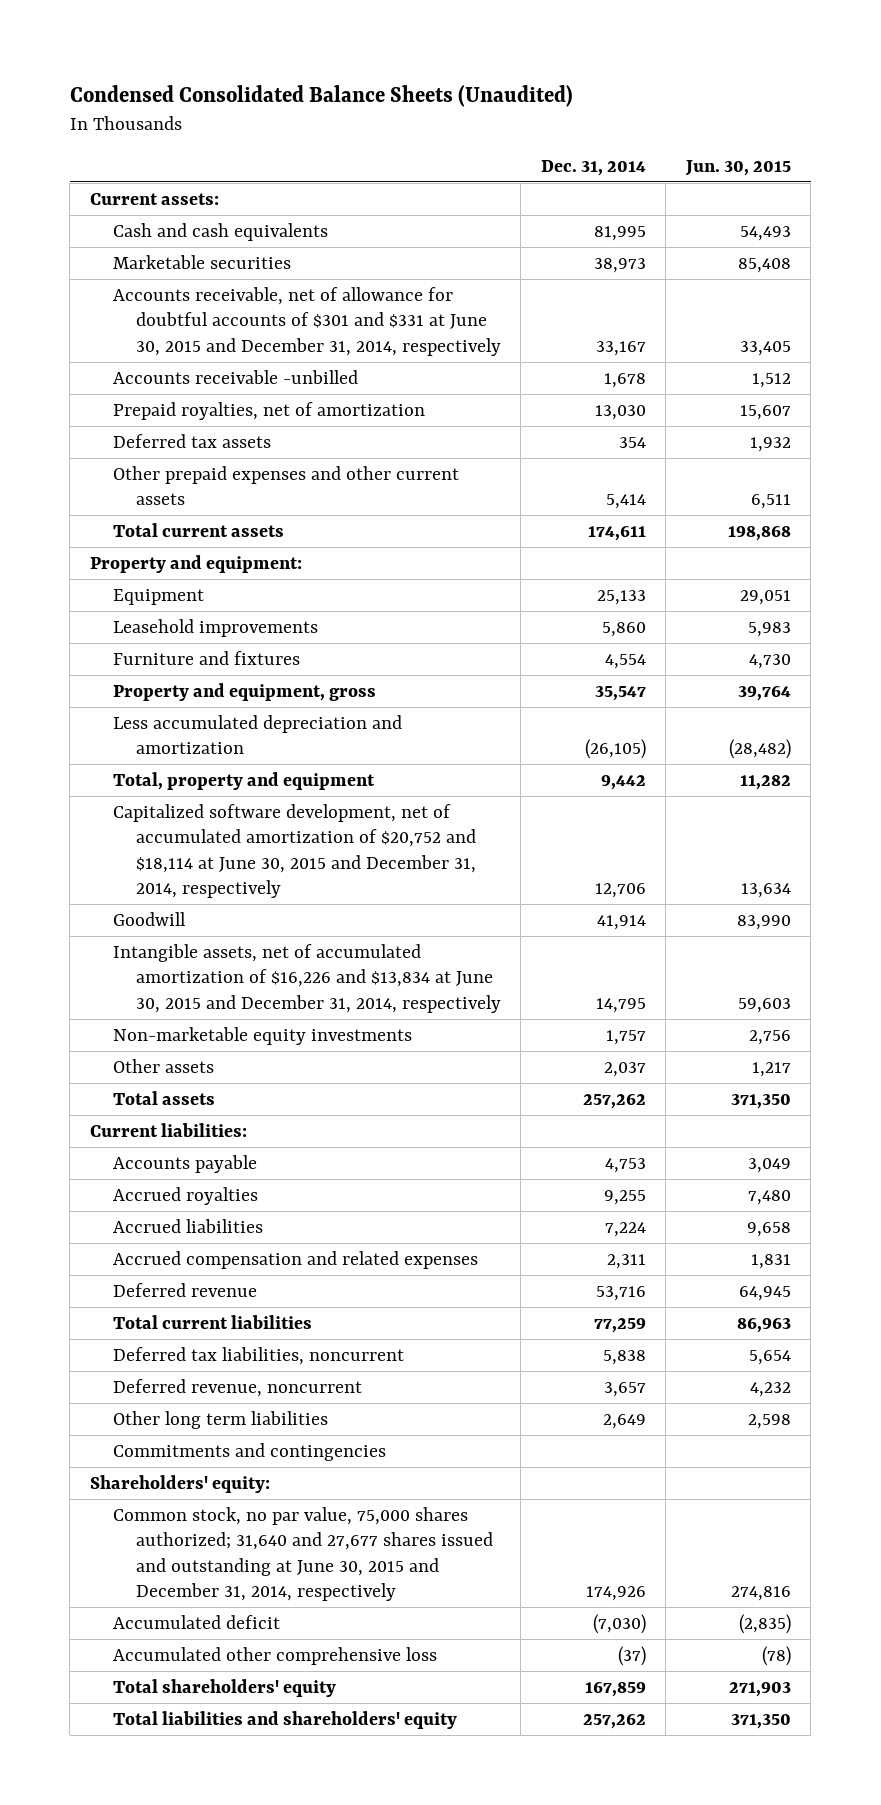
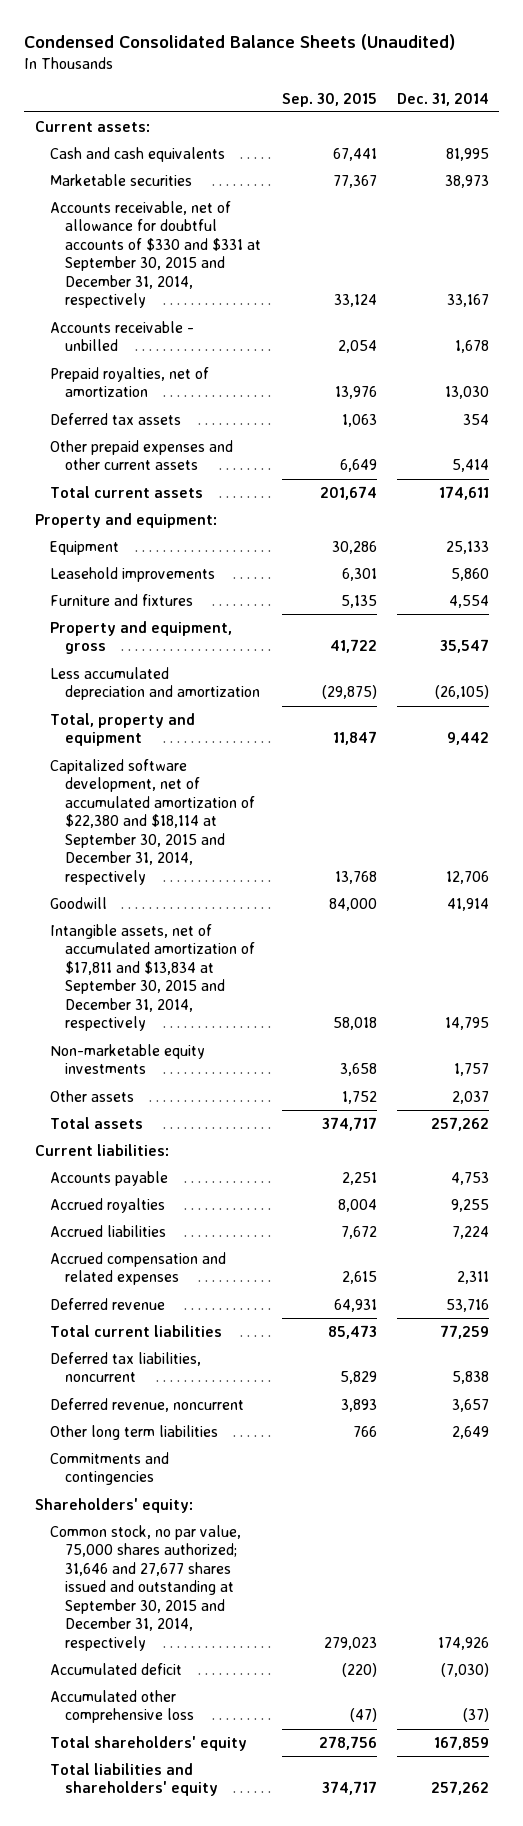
[684,159,791,176] Jun. 30, 2015 -> none
none -> [281,92,377,107] Sep. 30, 2015
[112,286,501,356] Accounts receivable, net of allowance for doubtful accounts of $301 and $331 at June 30, 2015 and December 31, 2014, respectively -> [49,200,262,309] Accounts receivable, net of allowance for doubtful accounts of $330 and $331 at September 30, 2015 and December 31, 2014, respectively
[112,369,358,384] Accounts receivable -unbilled -> [49,320,194,352] Accounts receivable - unbilled
[112,803,476,899] Capitalized software development, net of accumulated amortization of $20,752 and $18,114 at June 30, 2015 and December 31, 2014, respectively -> [49,758,256,885] Capitalized software development, net of accumulated amortization of $22,380 and $18,114 at September 30, 2015 and December 31, 2014, respectively
[112,943,501,1013] Intangible assets, net of accumulated amortization of $16,226 and $13,834 at June 30, 2015 and December 31, 2014, respectively -> [49,923,256,1032] Intangible assets, net of accumulated amortization of $17,811 and $13,834 at September 30, 2015 and December 31, 2014, respectively
[112,1506,493,1602] Common stock, no par value, 75,000 shares authorized; 31,640 and 27,677 shares issued and outstanding at June 30, 2015 and December 31, 2014, respectively -> [49,1524,241,1651] Common stock, no par value, 75,000 shares authorized; 31,646 and 27,677 shares issued and outstanding at September 30, 2015 and December 31, 2014, respectively

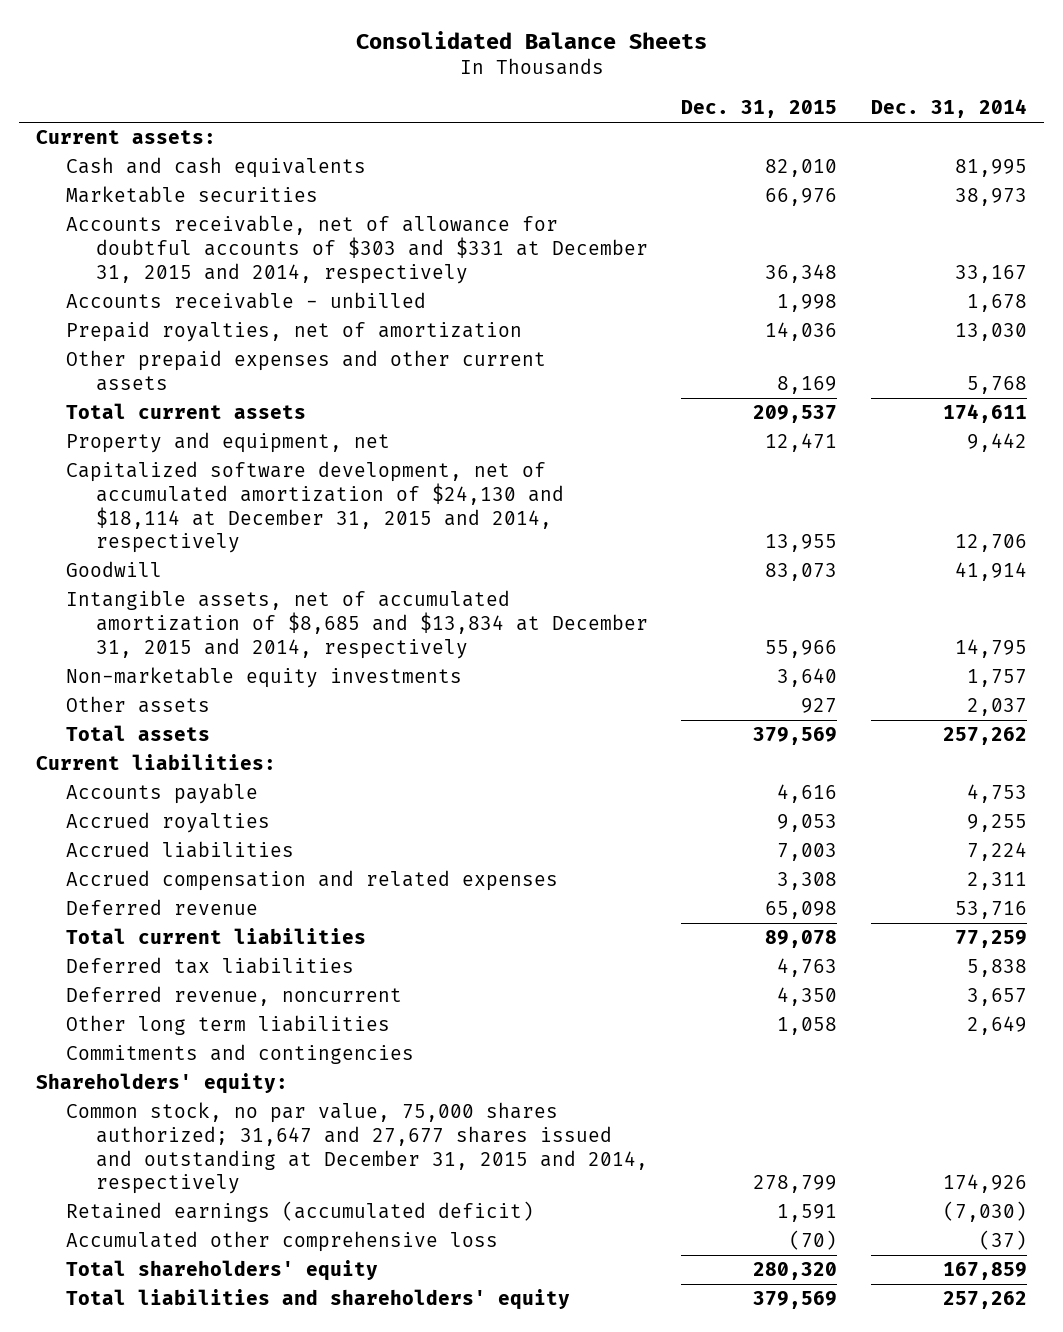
[24,34,456,51] Condensed Consolidated Balance Sheets (Unaudited) -> [355,30,707,49] Consolidated Balance Sheets
[281,92,377,107] Sep. 30, 2015 -> none
none -> [681,100,838,119] Dec. 31, 2015
[49,200,262,309] Accounts receivable, net of allowance for doubtful accounts of $330 and $331 at September 30, 2015 and December 31, 2014, respectively -> [65,215,648,284] Accounts receivable, net of allowance for doubtful accounts of $303 and $331 at December 31, 2015 and 2014, respectively
[49,412,181,425] Deferred tax assets -> none
[451,459,489,473] 5,414 -> [967,375,1028,394] 5,768
[34,512,217,528] Property and equipment: -> none
[49,540,119,555] Equipment -> none
[49,566,215,582] Leasehold improvements -> none
[49,593,193,606] Furniture and fixtures -> none
[49,620,232,655] Property and equipment, gross -> none
[49,666,261,701] Less accumulated depreciation and amortization -> none
[49,712,195,747] Total, property and equipment -> [65,432,390,454] Property and equipment, net
[49,758,256,885] Capitalized software development, net of accumulated amortization of $22,380 and $18,114 at September 30, 2015 and December 31, 2014, respectively -> [65,461,564,554] Capitalized software development, net of accumulated amortization of $24,130 and $18,114 at December 31, 2015 and 2014, respectively
[49,923,256,1032] Intangible assets, net of accumulated amortization of $17,811 and $13,834 at September 30, 2015 and December 31, 2014, respectively -> [65,590,648,659] Intangible assets, net of accumulated amortization of $8,685 and $13,834 at December 31, 2015 and 2014, respectively
[49,1351,201,1383] Deferred tax liabilities, noncurrent -> [65,957,354,975] Deferred tax liabilities
[49,1524,241,1651] Common stock, no par value, 75,000 shares authorized; 31,646 and 27,677 shares issued and outstanding at September 30, 2015 and December 31, 2014, respectively -> [65,1102,648,1195] Common stock, no par value, 75,000 shares authorized; 31,647 and 27,677 shares issued and outstanding at December 31, 2015 and 2014, respectively
[49,1662,182,1675] Accumulated deficit -> [65,1201,534,1223] Retained earnings (accumulated deficit)

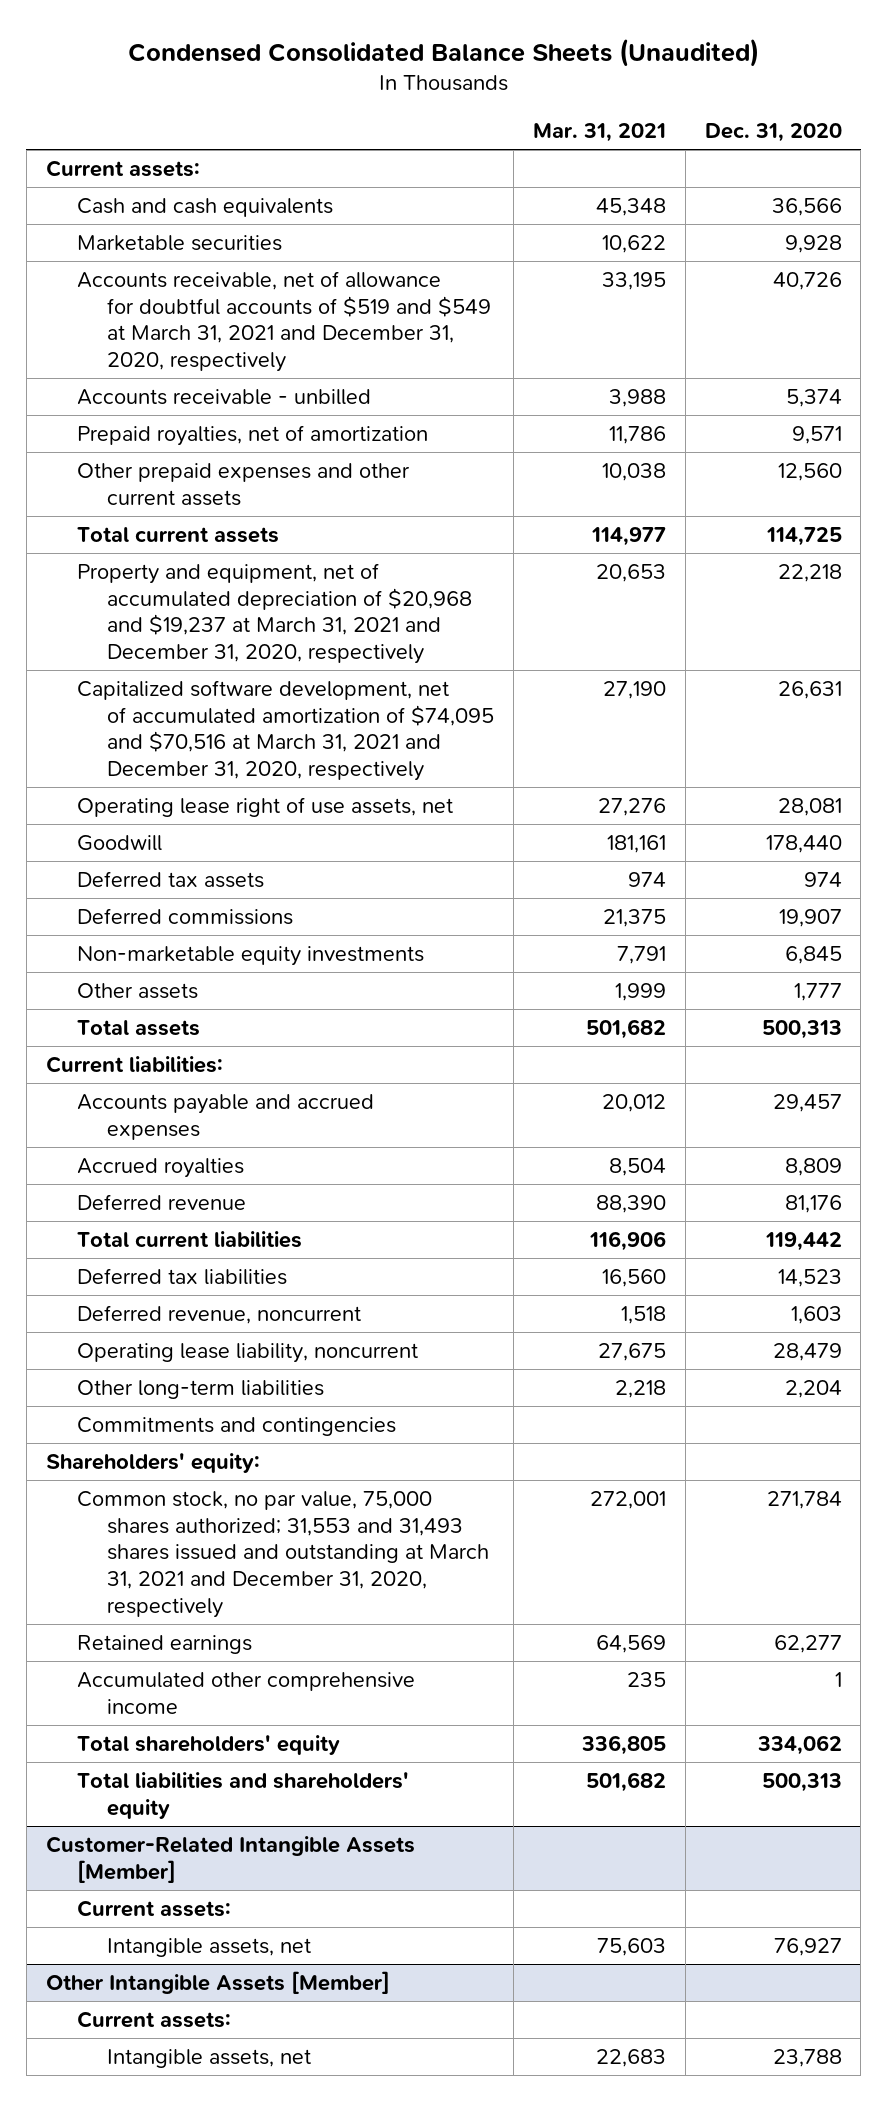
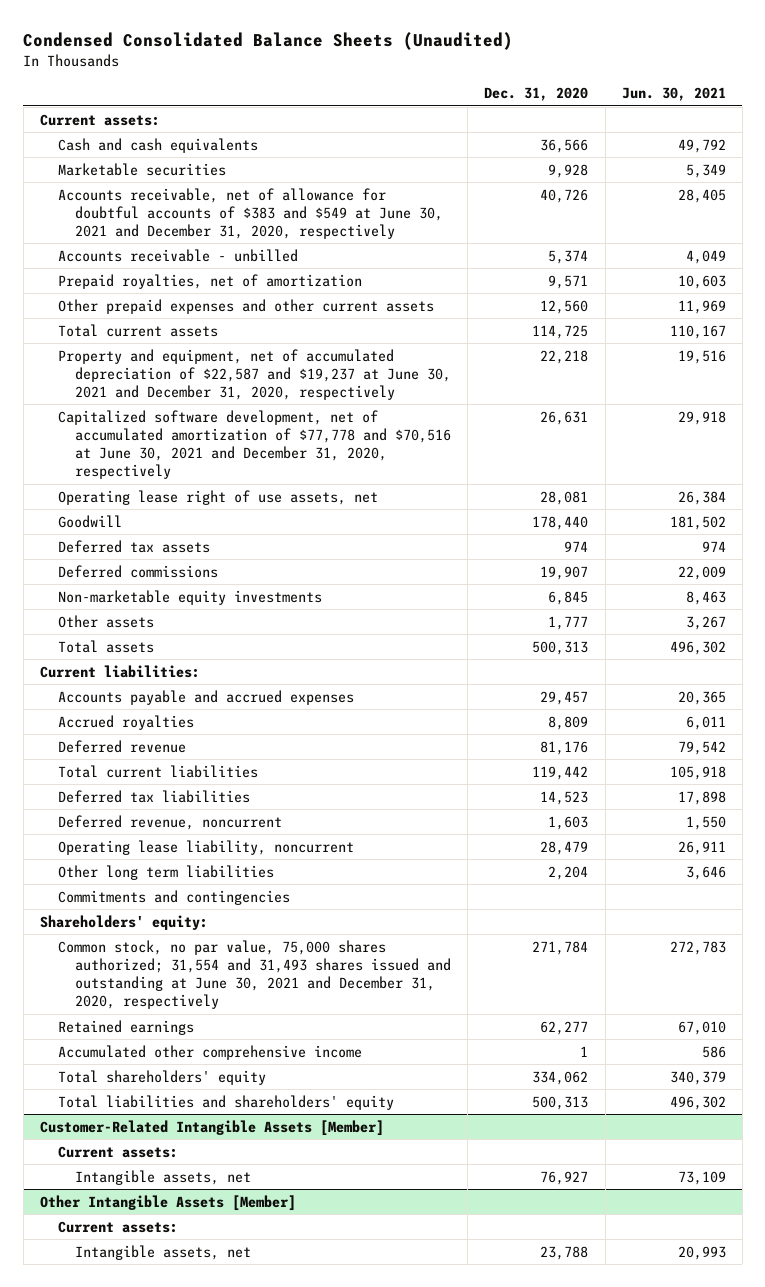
[533,123,667,143] Mar. 31, 2021 -> none
none -> [621,87,726,102] Jun. 30, 2021
[76,270,492,373] Accounts receivable, net of allowance for doubtful accounts of $519 and $549 at March 31, 2021 and December 31, 2020, respectively -> [57,187,444,239] Accounts receivable, net of allowance for doubtful accounts of $383 and $549 at June 30, 2021 and December 31, 2020, respectively
[76,562,473,665] Property and equipment, net of accumulated depreciation of $20,968 and $19,237 at March 31, 2021 and December 31, 2020, respectively -> [57,348,452,400] Property and equipment, net of accumulated depreciation of $22,587 and $19,237 at June 30, 2021 and December 31, 2020, respectively
[76,679,495,782] Capitalized software development, net of accumulated amortization of $74,095 and $70,516 at March 31, 2021 and December 31, 2020, respectively -> [57,409,452,480] Capitalized software development, net of accumulated amortization of $77,778 and $70,516 at June 30, 2021 and December 31, 2020, respectively
[76,1379,324,1399] Other long-term liabilities -> [57,864,274,880] Other long term liabilities
[76,1490,490,1618] Common stock, no par value, 75,000 shares authorized; 31,553 and 31,493 shares issued and outstanding at March 31, 2021 and December 31, 2020, respectively -> [57,939,452,1010] Common stock, no par value, 75,000 shares authorized; 31,554 and 31,493 shares issued and outstanding at June 30, 2021 and December 31, 2020, respectively

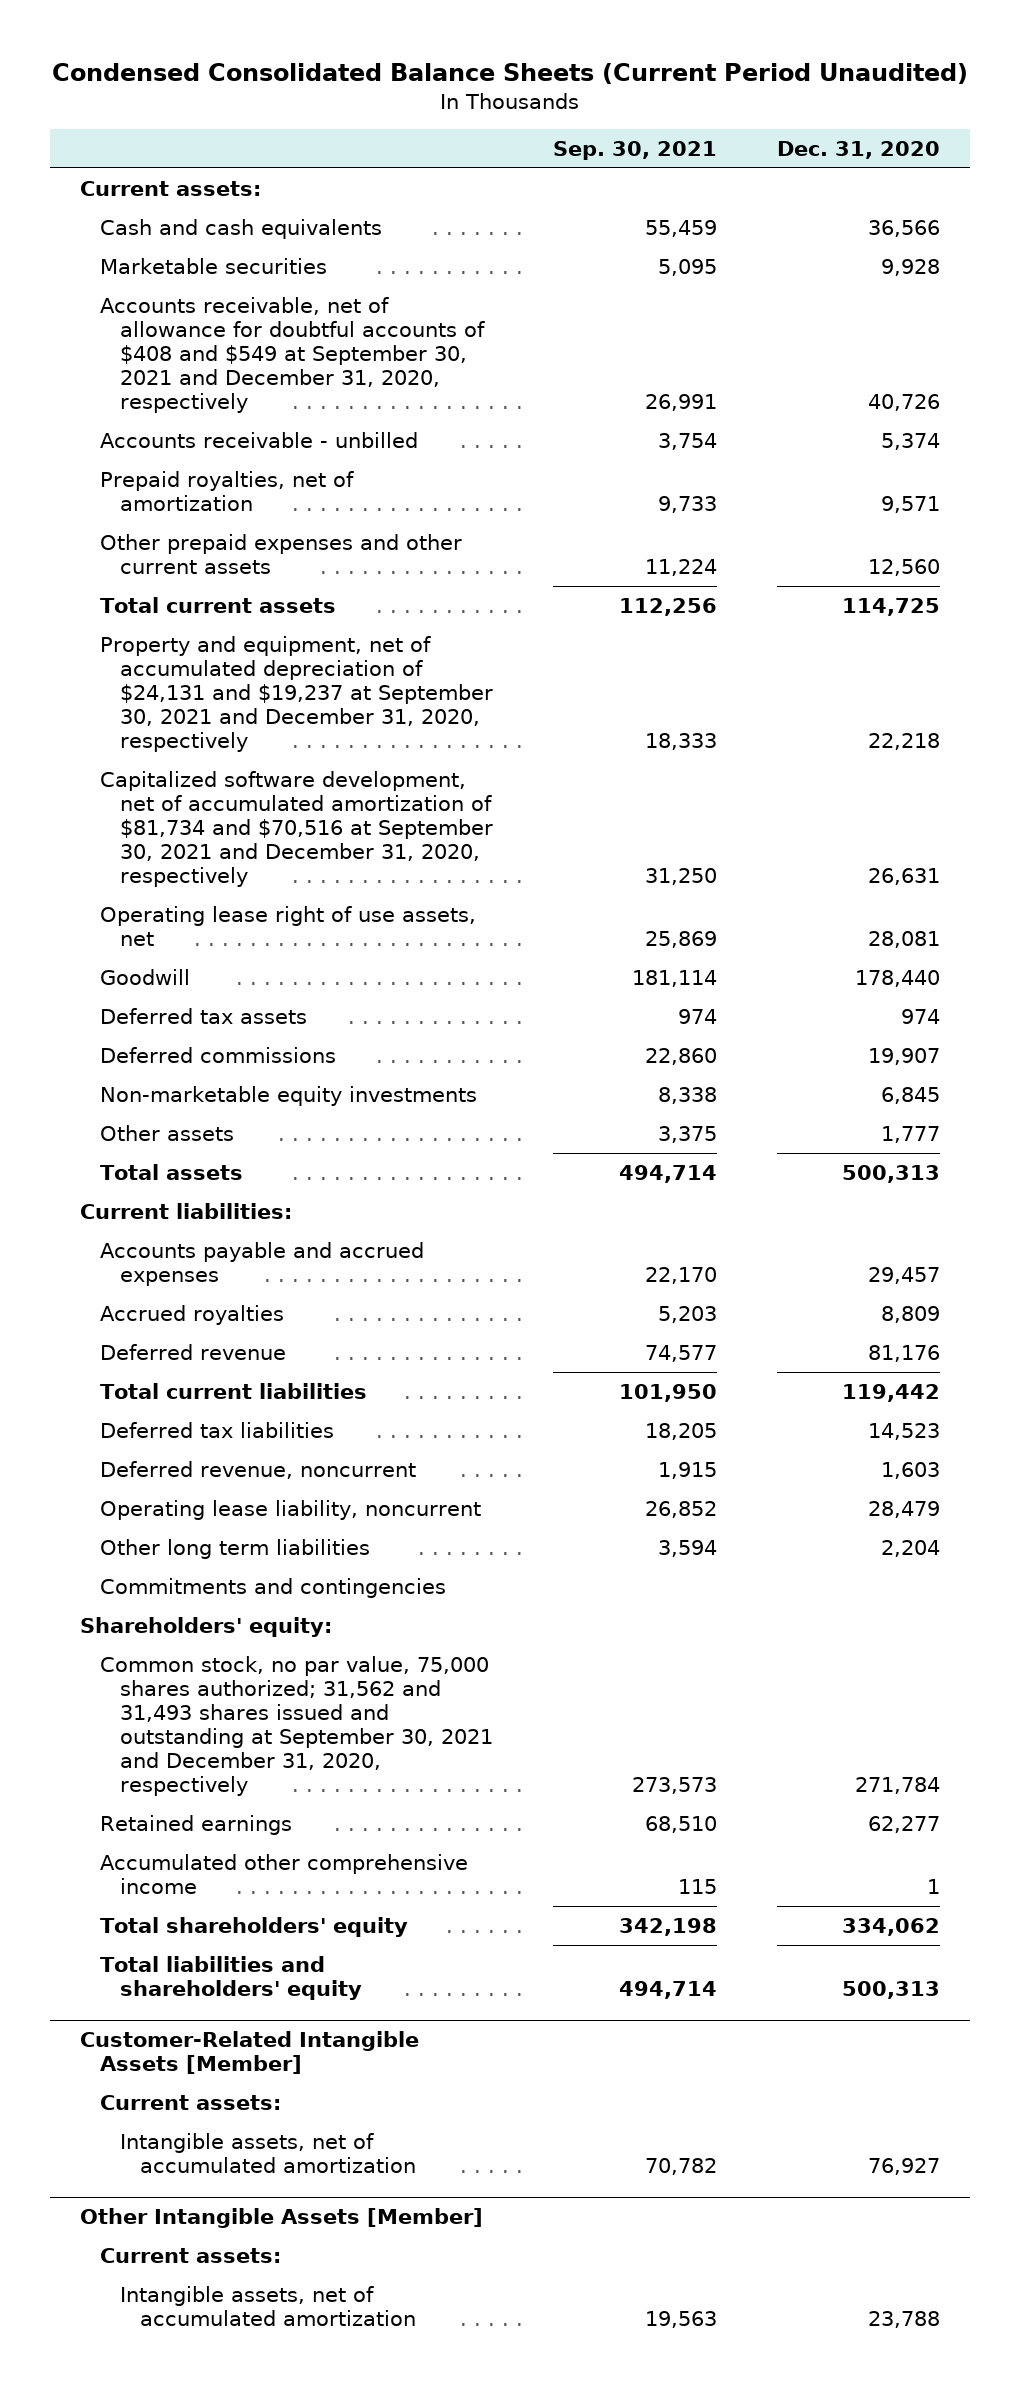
[23,32,514,51] Condensed Consolidated Balance Sheets (Unaudited) -> [52,63,969,85] Condensed Consolidated Balance Sheets (Current Period Unaudited)
[621,87,726,102] Jun. 30, 2021 -> none
none -> [553,140,718,160] Sep. 30, 2021
[57,187,444,239] Accounts receivable, net of allowance for doubtful accounts of $383 and $549 at June 30, 2021 and December 31, 2020, respectively -> [100,296,486,413] Accounts receivable, net of allowance for doubtful accounts of $408 and $549 at September 30, 2021 and December 31, 2020, respectively
[57,348,452,400] Property and equipment, net of accumulated depreciation of $22,587 and $19,237 at June 30, 2021 and December 31, 2020, respectively -> [100,635,494,752] Property and equipment, net of accumulated depreciation of $24,131 and $19,237 at September 30, 2021 and December 31, 2020, respectively
[57,409,452,480] Capitalized software development, net of accumulated amortization of $77,778 and $70,516 at June 30, 2021 and December 31, 2020, respectively -> [100,770,494,887] Capitalized software development, net of accumulated amortization of $81,734 and $70,516 at September 30, 2021 and December 31, 2020, respectively
[57,939,452,1010] Common stock, no par value, 75,000 shares authorized; 31,554 and 31,493 shares issued and outstanding at June 30, 2021 and December 31, 2020, respectively -> [100,1655,494,1797] Common stock, no par value, 75,000 shares authorized; 31,562 and 31,493 shares issued and outstanding at September 30, 2021 and December 31, 2020, respectively
[75,1169,252,1185] Intangible assets, net -> [120,2132,417,2173] Intangible assets, net of accumulated amortization
[75,1244,252,1260] Intangible assets, net -> [120,2285,417,2326] Intangible assets, net of accumulated amortization

